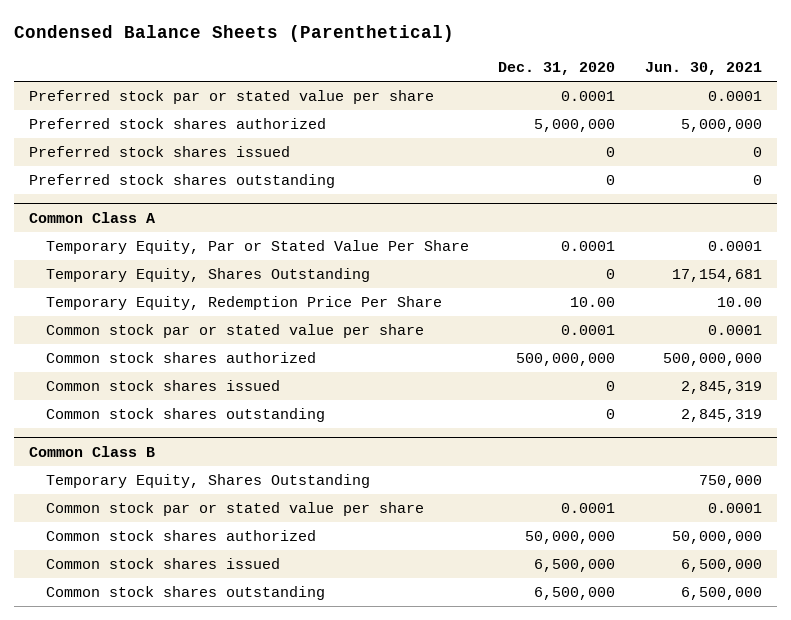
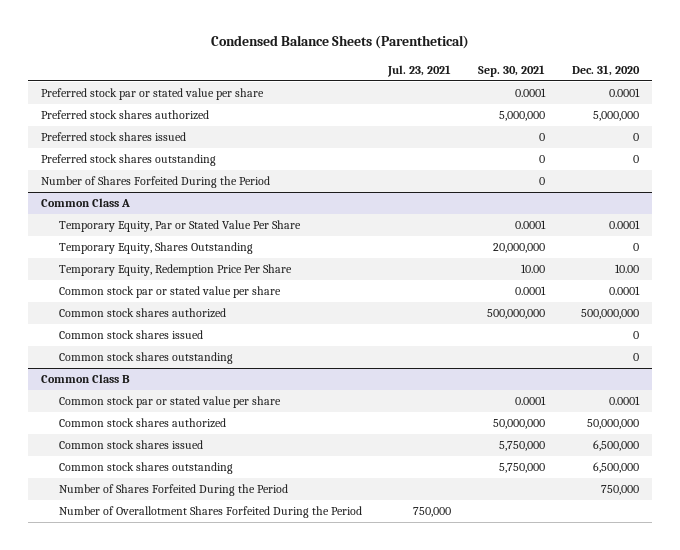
[644,61,762,75] Jun. 30, 2021 -> none
none -> [387,64,452,77] Jul. 23, 2021
none -> [478,64,546,77] Sep. 30, 2021
none -> [40,176,270,189] Number of Shares Forfeited During the Period
[45,474,370,489] Temporary Equity, Shares Outstanding -> none
none -> [58,484,288,497] Number of Shares Forfeited During the Period
none -> [58,506,362,519] Number of Overallotment Shares Forfeited During the Period

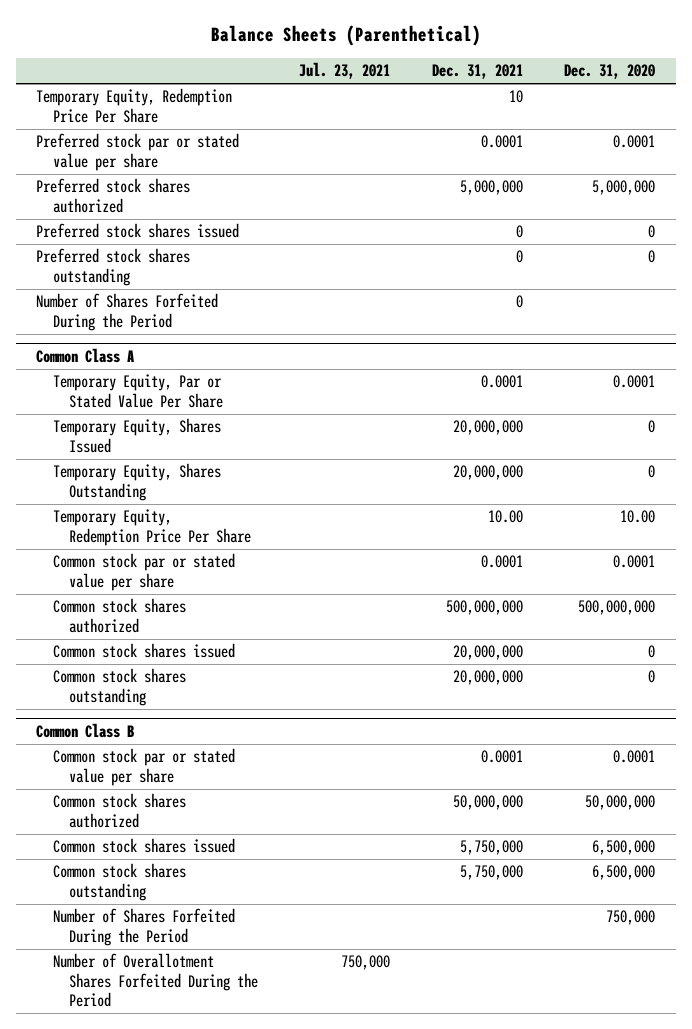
[210,35,469,50] Condensed Balance Sheets (Parenthetical) -> [210,25,481,47] Balance Sheets (Parenthetical)
[478,64,546,77] Sep. 30, 2021 -> none
none -> [431,64,523,80] Dec. 31, 2021
none -> [36,88,233,123] Temporary Equity, Redemption Price Per Share
none -> [52,418,221,453] Temporary Equity, Shares Issued

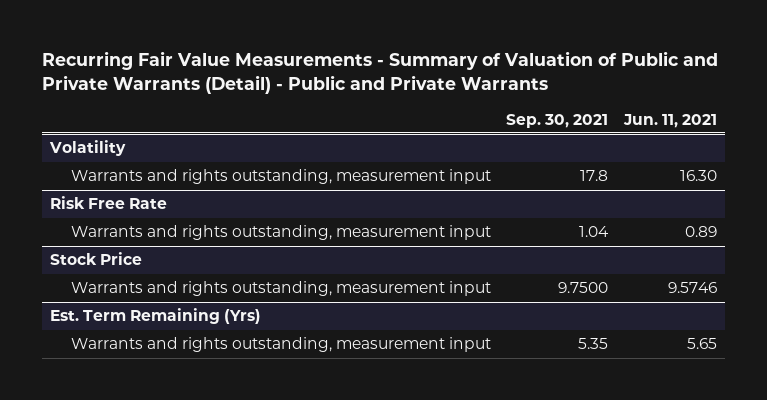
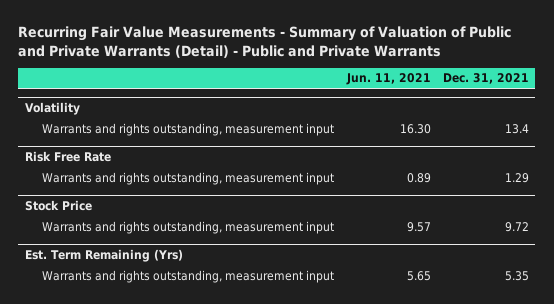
[506,113,609,128] Sep. 30, 2021 -> none
none -> [443,73,530,85] Dec. 31, 2021
[667,282,717,294] 9.5746 -> [406,221,431,232] 9.57

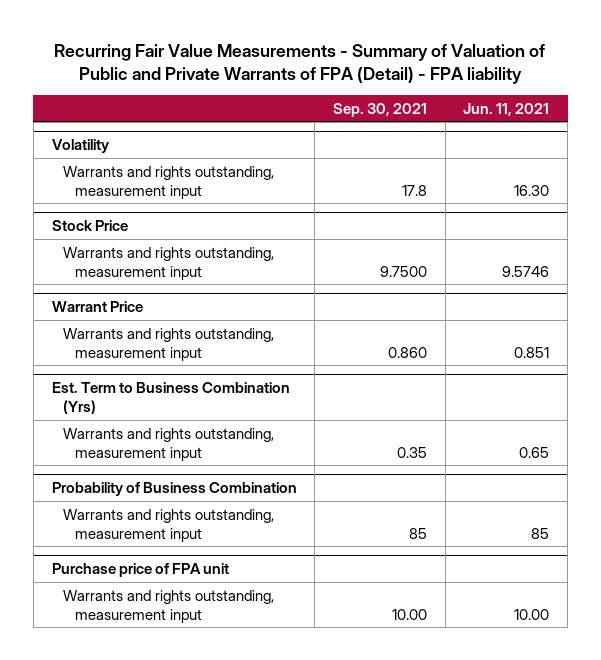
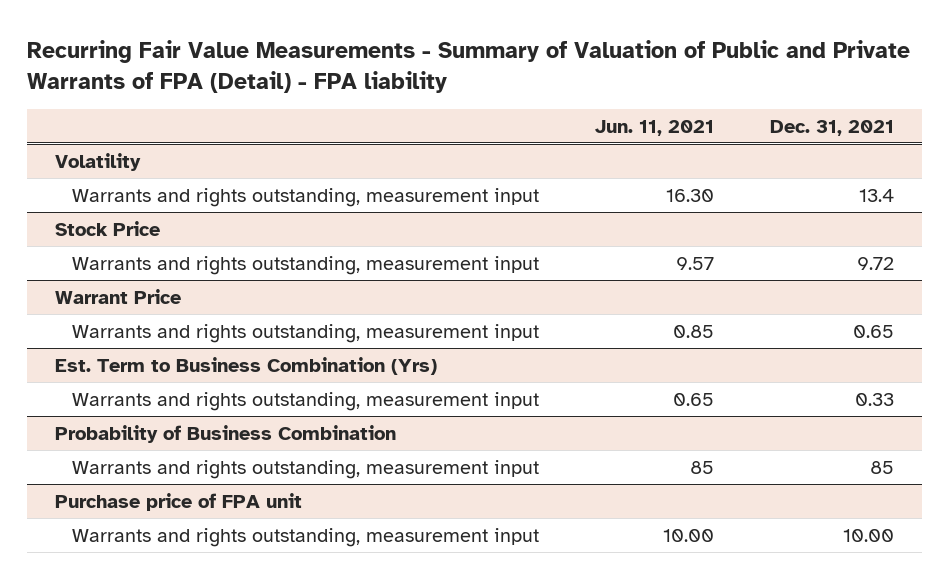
[332,102,427,117] Sep. 30, 2021 -> none
none -> [770,119,895,136] Dec. 31, 2021
[502,265,550,277] 9.5746 -> [676,256,715,270] 9.57
[514,346,550,358] 0.851 -> [673,324,715,338] 0.85

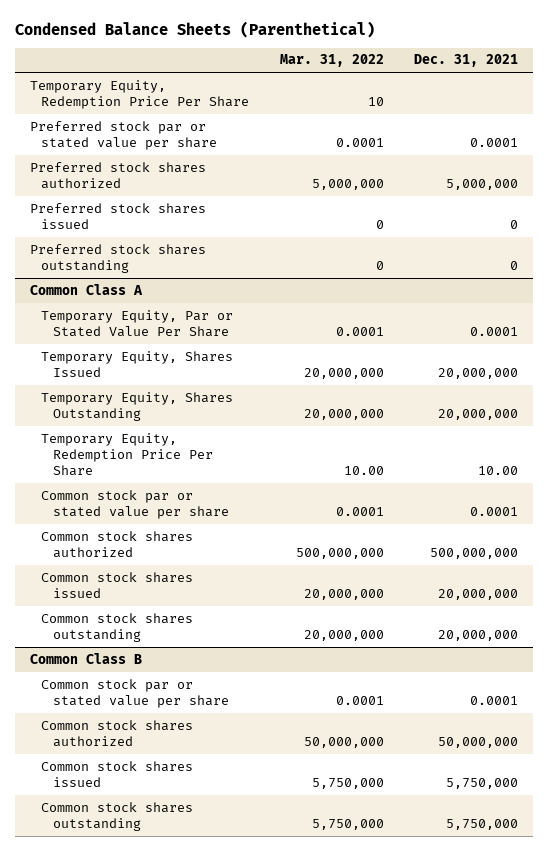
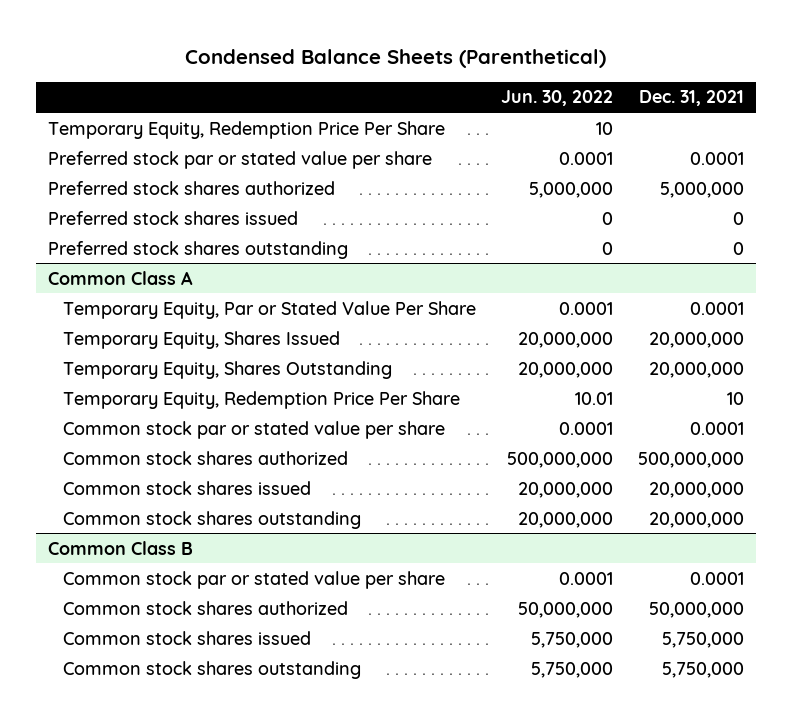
[279,54,384,68] Mar. 31, 2022 -> none
none -> [501,90,614,107] Jun. 30, 2022
[478,465,519,475] 10.00 -> [727,391,745,405] 10

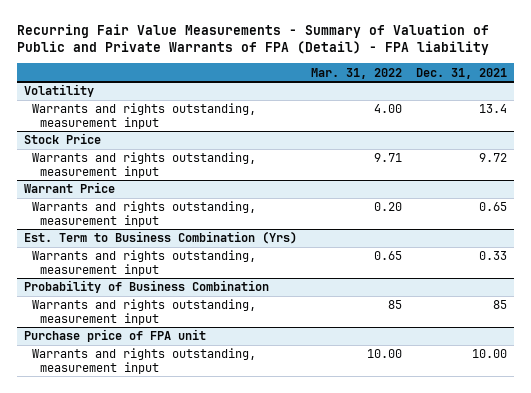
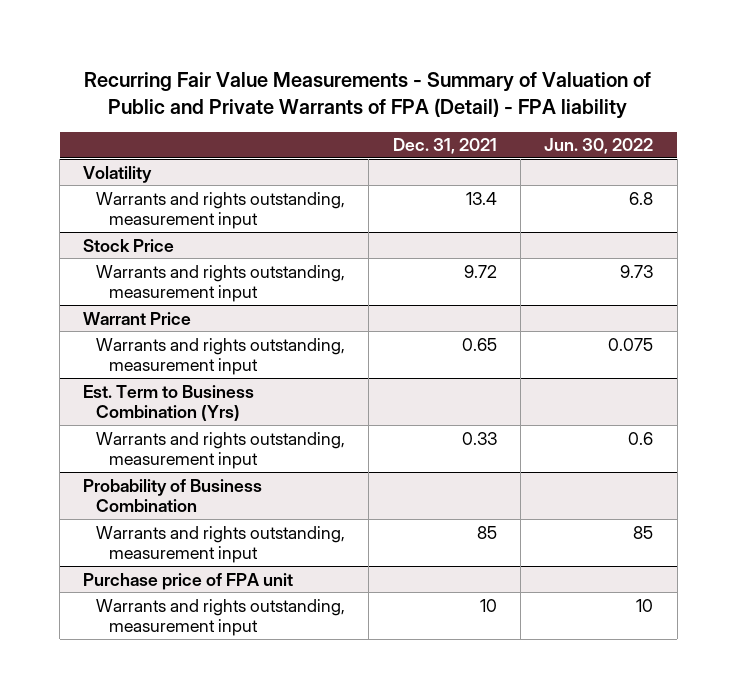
[311,67,403,79] Mar. 31, 2022 -> none
none -> [544,138,654,155] Jun. 30, 2022
[472,349,508,359] 10.00 -> [479,598,497,612] 10

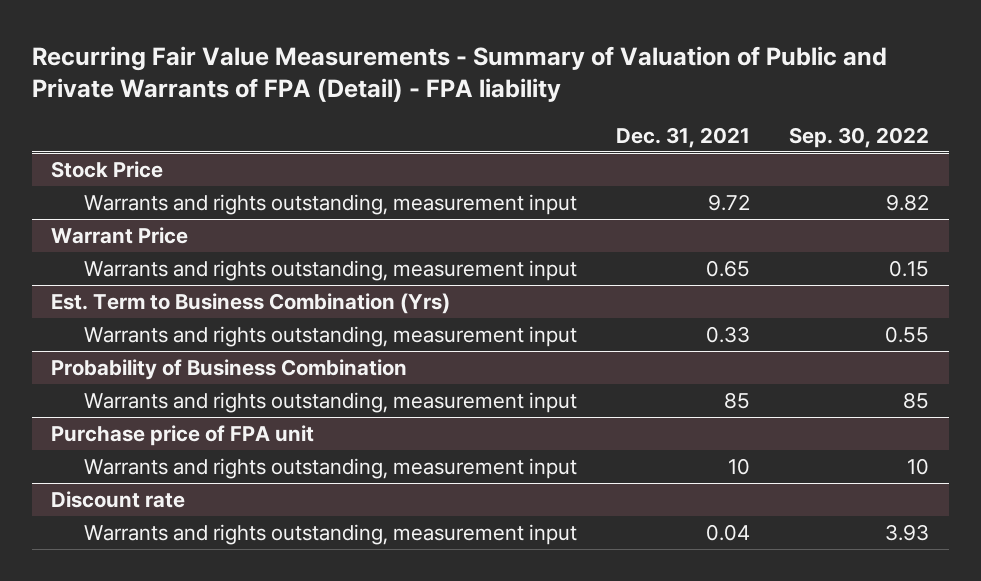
[544,138,654,155] Jun. 30, 2022 -> none
none -> [789,126,930,148] Sep. 30, 2022
[83,165,153,183] Volatility -> none
[96,191,346,229] Warrants and rights outstanding, measurement input -> none
none -> [51,491,186,509] Discount rate
none -> [84,524,578,546] Warrants and rights outstanding, measurement input

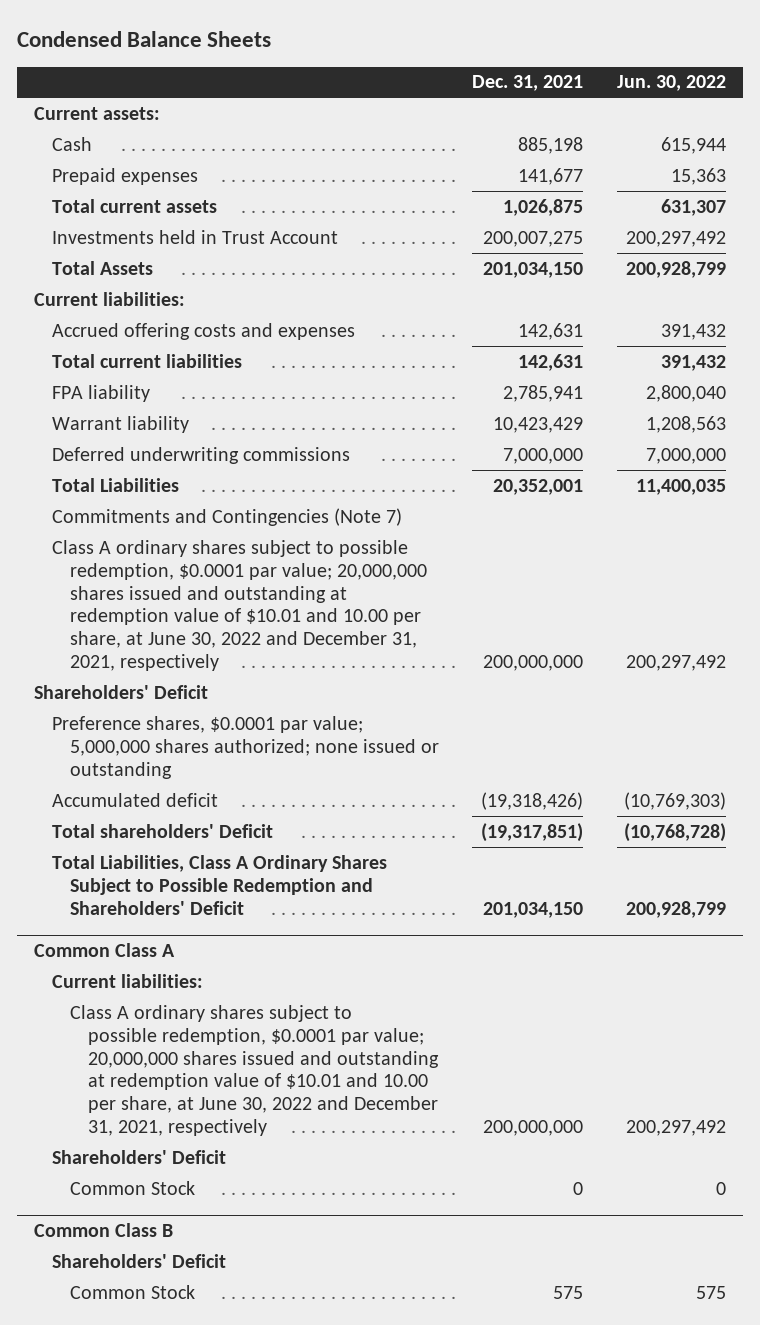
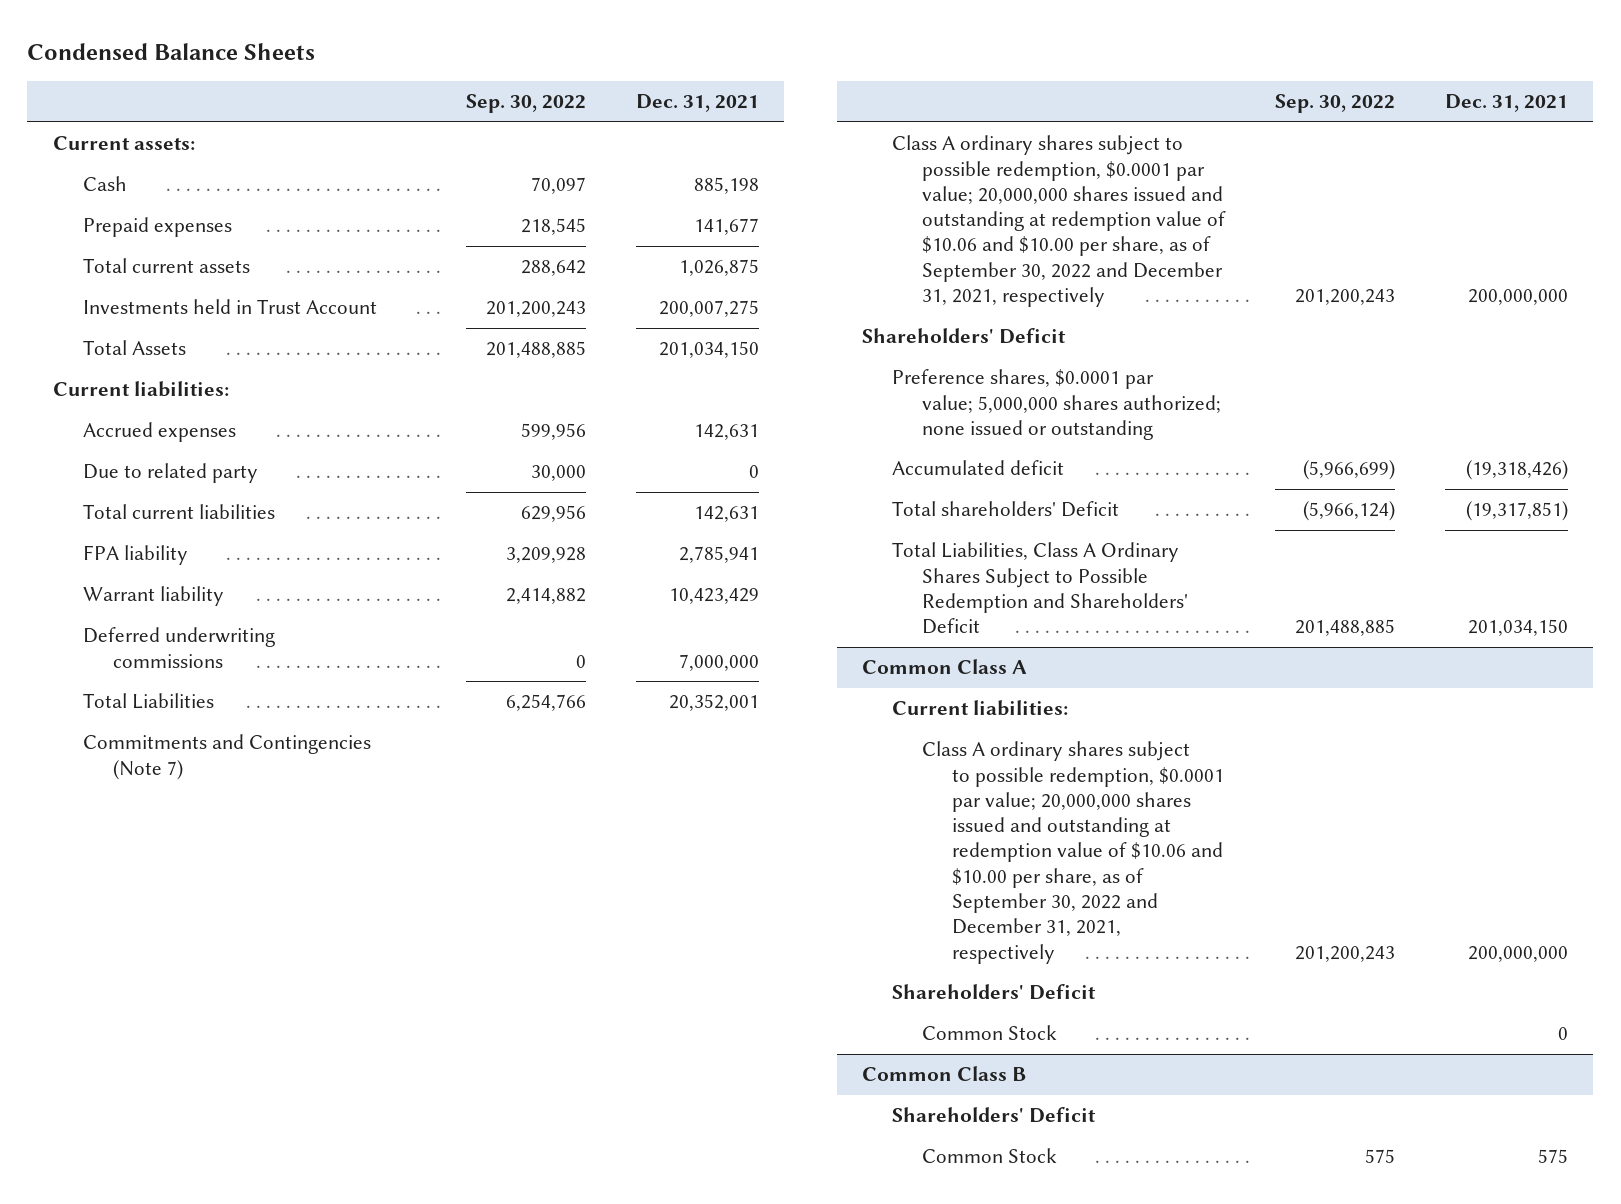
[617,75,727,92] Jun. 30, 2022 -> none
none -> [465,93,586,113] Sep. 30, 2022
[51,322,355,340] Accrued offering costs and expenses -> [82,422,236,443] Accrued expenses
none -> [82,463,258,484] Due to related party
[51,539,427,672] Class A ordinary shares subject to possible redemption, $0.0001 par value; 20,000,000 shares issued and outstanding at redemption value of $10.01 and 10.00 per share, at June 30, 2022 and December 31, 2021, respectively -> [891,135,1226,308] Class A ordinary shares subject to possible redemption, $0.0001 par value; 20,000,000 shares issued and outstanding at redemption value of $10.06 and $10.00 per share, as of September 30, 2022 and December 31, 2021, respectively
[69,1004,439,1137] Class A ordinary shares subject to possible redemption, $0.0001 par value; 20,000,000 shares issued and outstanding at redemption value of $10.01 and 10.00 per share, at June 30, 2022 and December 31, 2021, respectively -> [921,741,1224,964] Class A ordinary shares subject to possible redemption, $0.0001 par value; 20,000,000 shares issued and outstanding at redemption value of $10.06 and $10.00 per share, as of September 30, 2022 and December 31, 2021, respectively

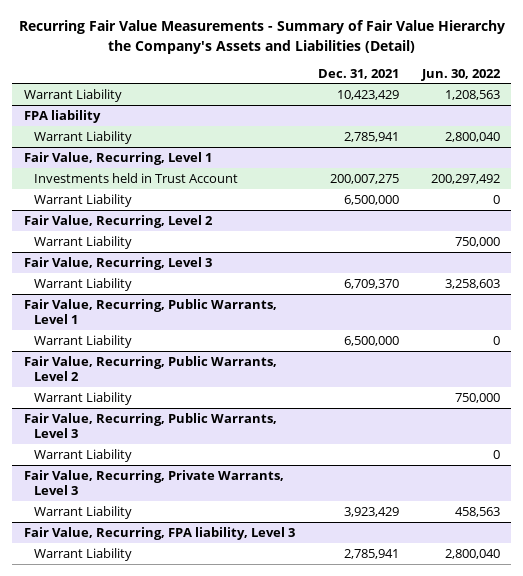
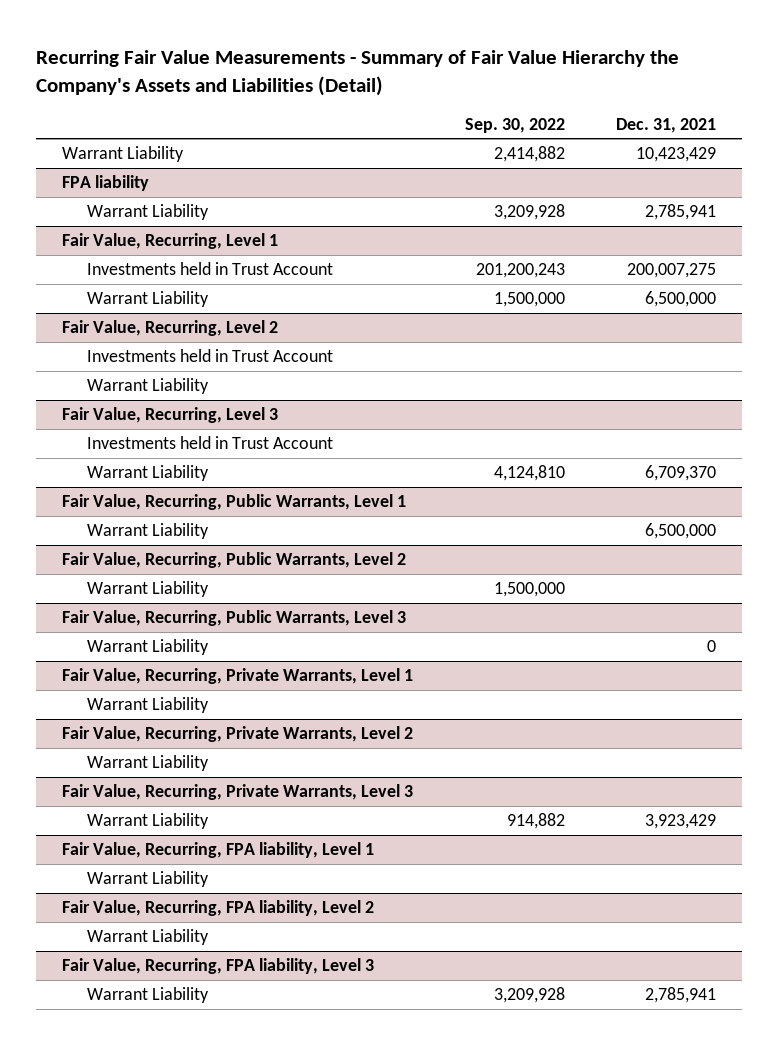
[420,68,501,81] Jun. 30, 2022 -> none
none -> [464,117,565,133] Sep. 30, 2022
none -> [87,349,334,363] Investments held in Trust Account
none -> [87,436,334,450] Investments held in Trust Account
none -> [87,639,210,656] Warrant Liability
none -> [61,668,413,685] Fair Value, Recurring, Private Warrants, Level 1
none -> [61,726,413,743] Fair Value, Recurring, Private Warrants, Level 2
none -> [87,755,210,772] Warrant Liability
none -> [61,842,374,859] Fair Value, Recurring, FPA liability, Level 1
none -> [87,871,210,888] Warrant Liability
none -> [61,900,374,917] Fair Value, Recurring, FPA liability, Level 2
none -> [87,929,210,946] Warrant Liability

